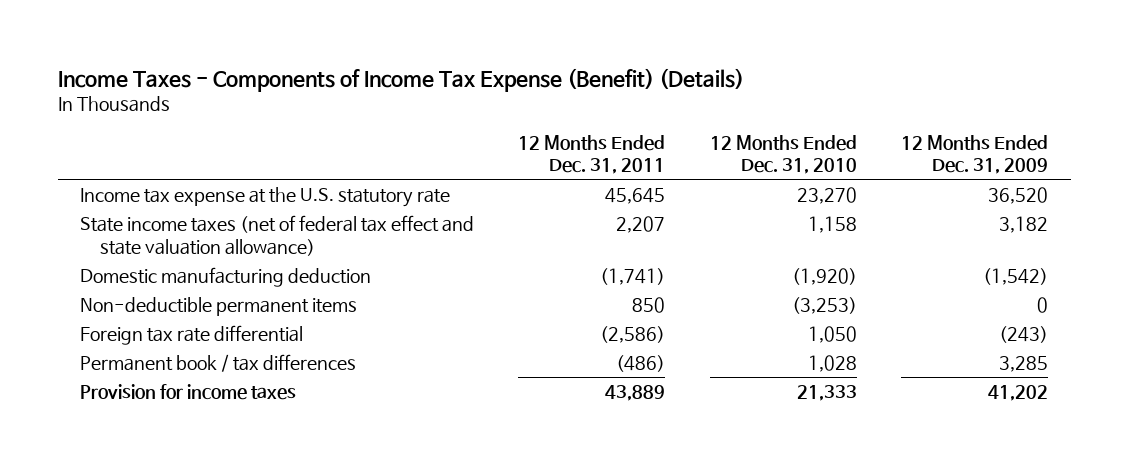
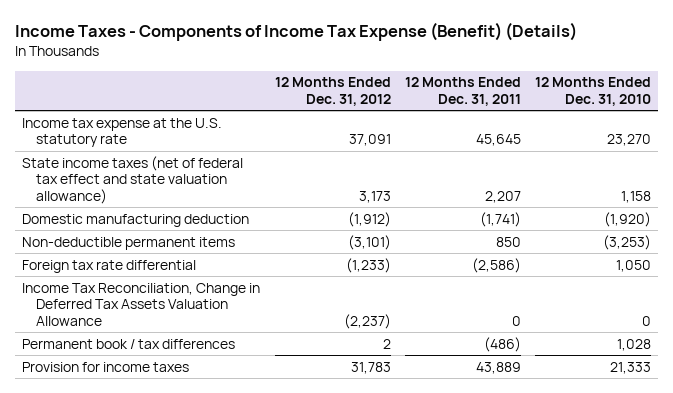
[901,134,1049,175] 12 Months Ended Dec. 31, 2009 -> none
none -> [274,77,391,107] 12 Months Ended Dec. 31, 2012
none -> [22,282,261,327] Income Tax Reconciliation, Change in Deferred Tax Assets Valuation Allowance

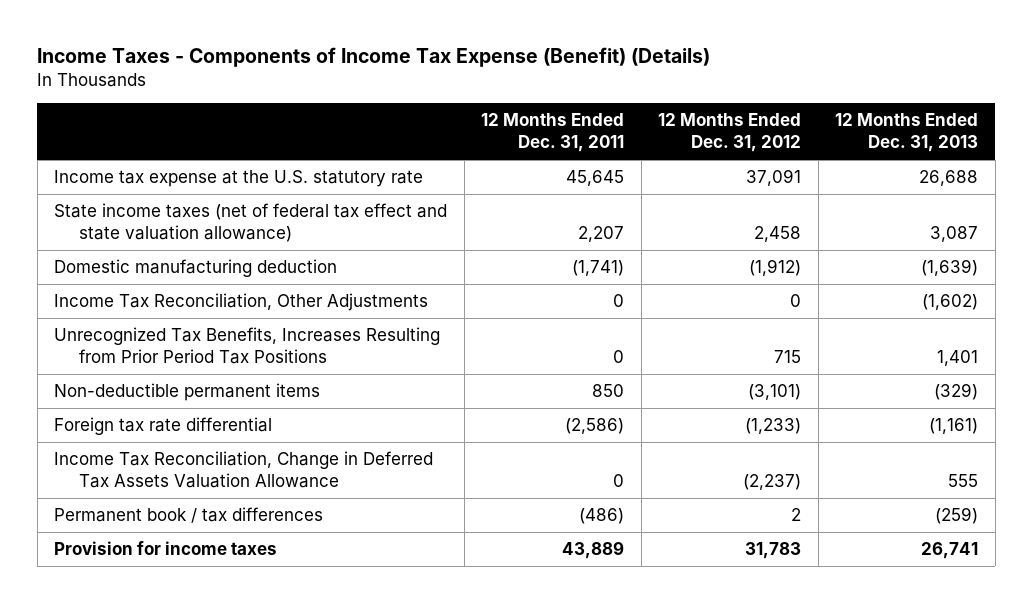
[535,77,652,107] 12 Months Ended Dec. 31, 2010 -> none
none -> [835,113,979,153] 12 Months Ended Dec. 31, 2013
[358,191,391,204] 3,173 -> [754,226,802,243] 2,458
none -> [54,293,429,312] Income Tax Reconciliation, Other Adjustments
none -> [54,327,441,365] Unrecognized Tax Benefits, Increases Resulting from Prior Period Tax Positions

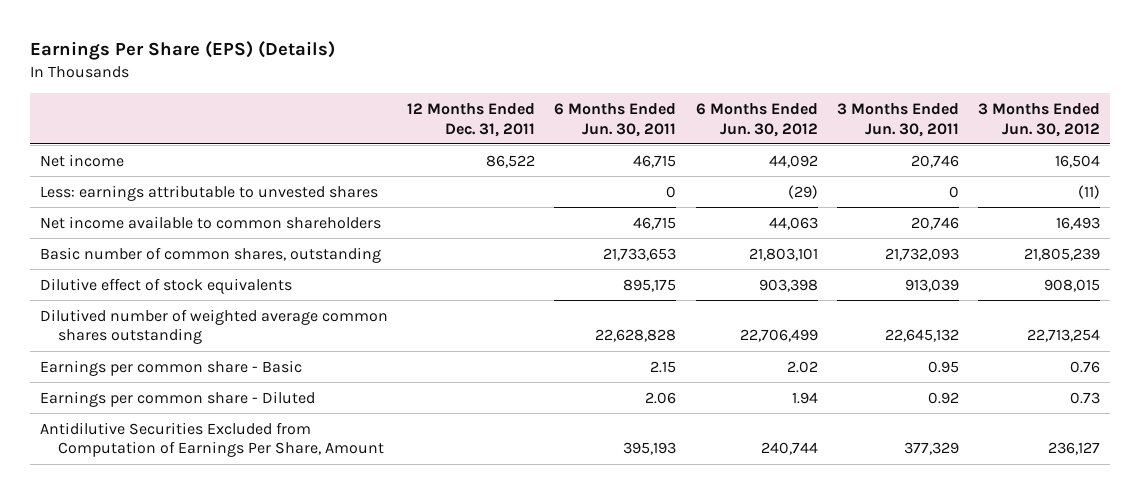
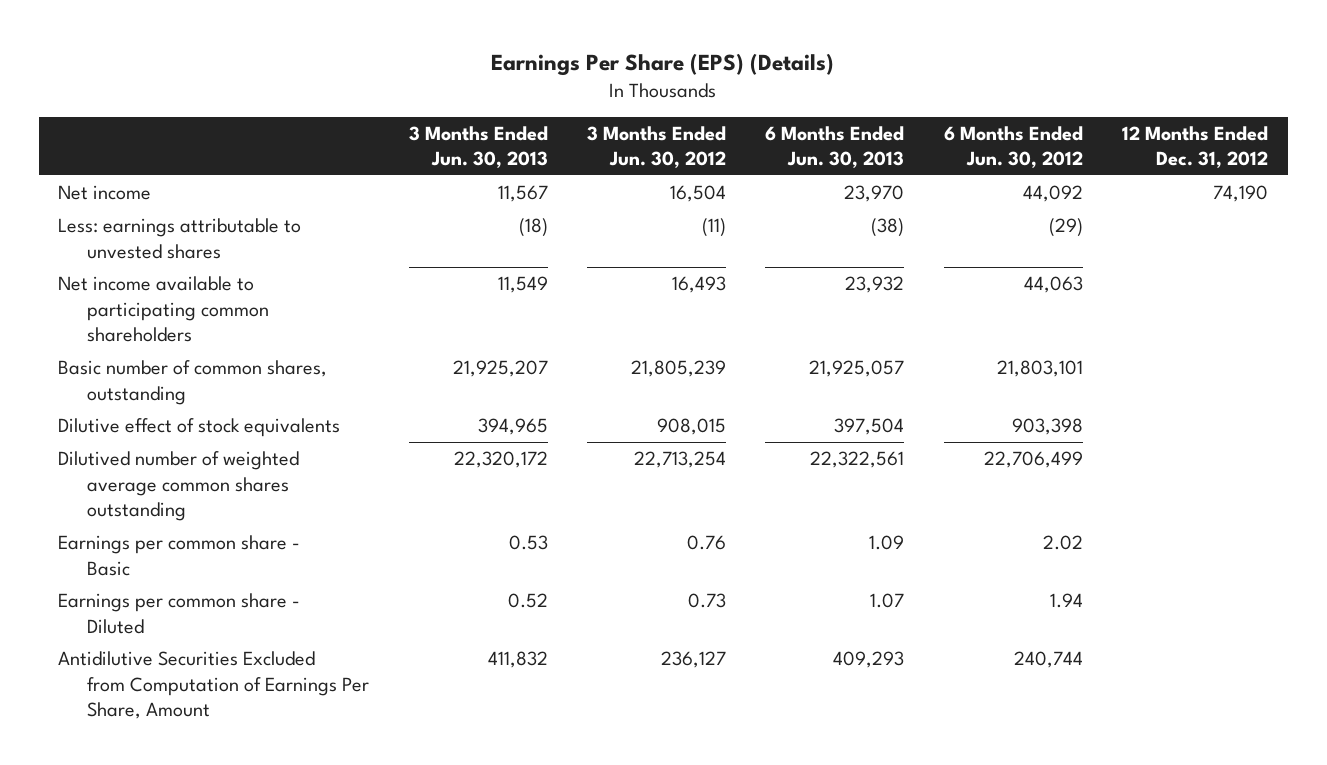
[407,102,536,137] 12 Months Ended Dec. 31, 2011 -> none
[554,102,677,137] 6 Months Ended Jun. 30, 2011 -> none
[836,102,959,137] 3 Months Ended Jun. 30, 2011 -> none
none -> [408,125,548,169] 3 Months Ended Jun. 30, 2013
none -> [765,125,905,169] 6 Months Ended Jun. 30, 2013
none -> [1122,125,1269,169] 12 Months Ended Dec. 31, 2012
[39,215,381,229] Net income available to common shareholders -> [58,275,270,343] Net income available to participating common shareholders

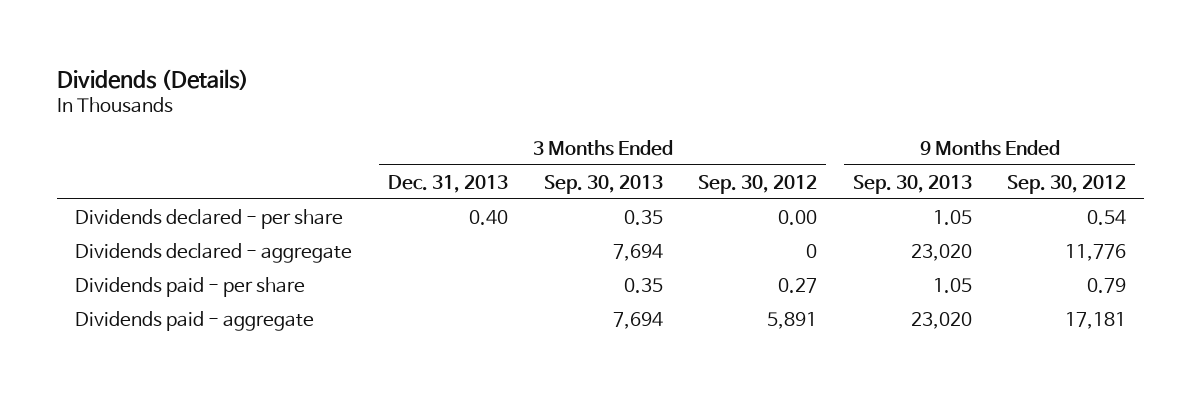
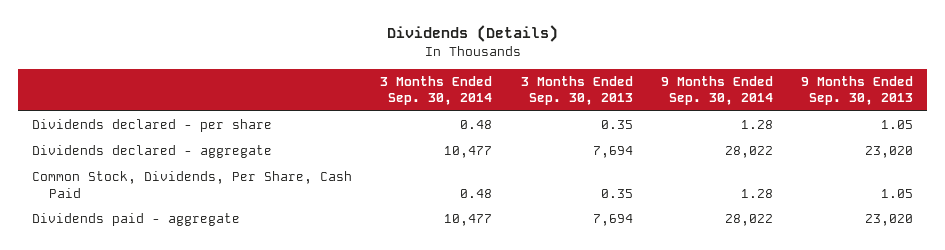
[387,174,508,193] Dec. 31, 2013 -> none
[698,174,818,194] Sep. 30, 2012 -> none
[1007,174,1127,194] Sep. 30, 2012 -> none
none -> [380,76,493,106] 3 Months Ended Sep. 30, 2014
none -> [660,76,773,106] 9 Months Ended Sep. 30, 2014
[75,276,306,297] Dividends paid - per share -> [32,171,353,198] Common Stock, Dividends, Per Share, Cash Paid

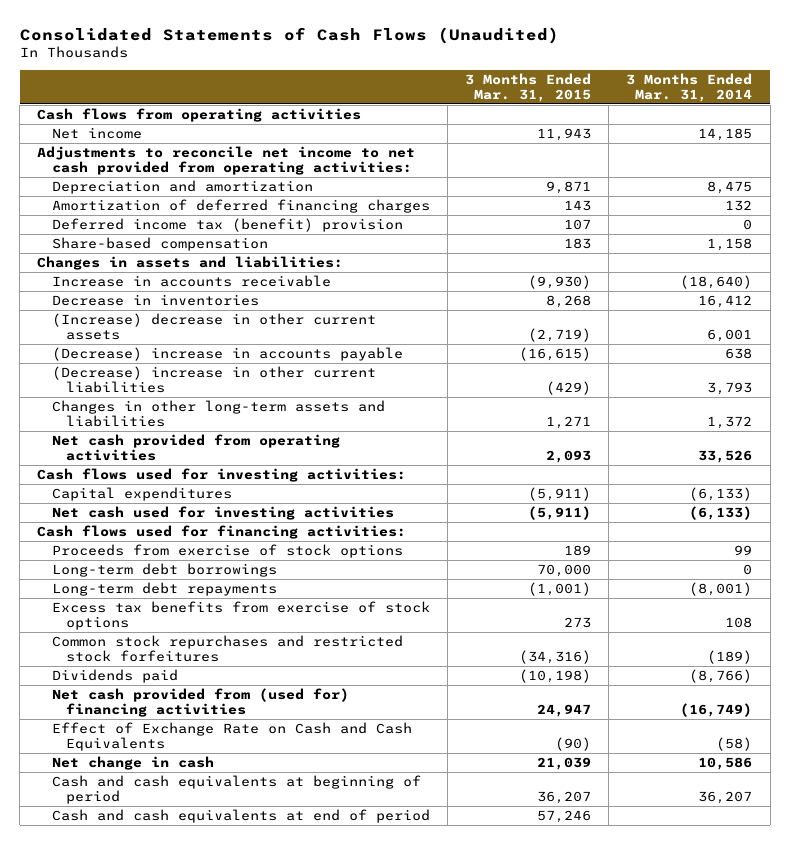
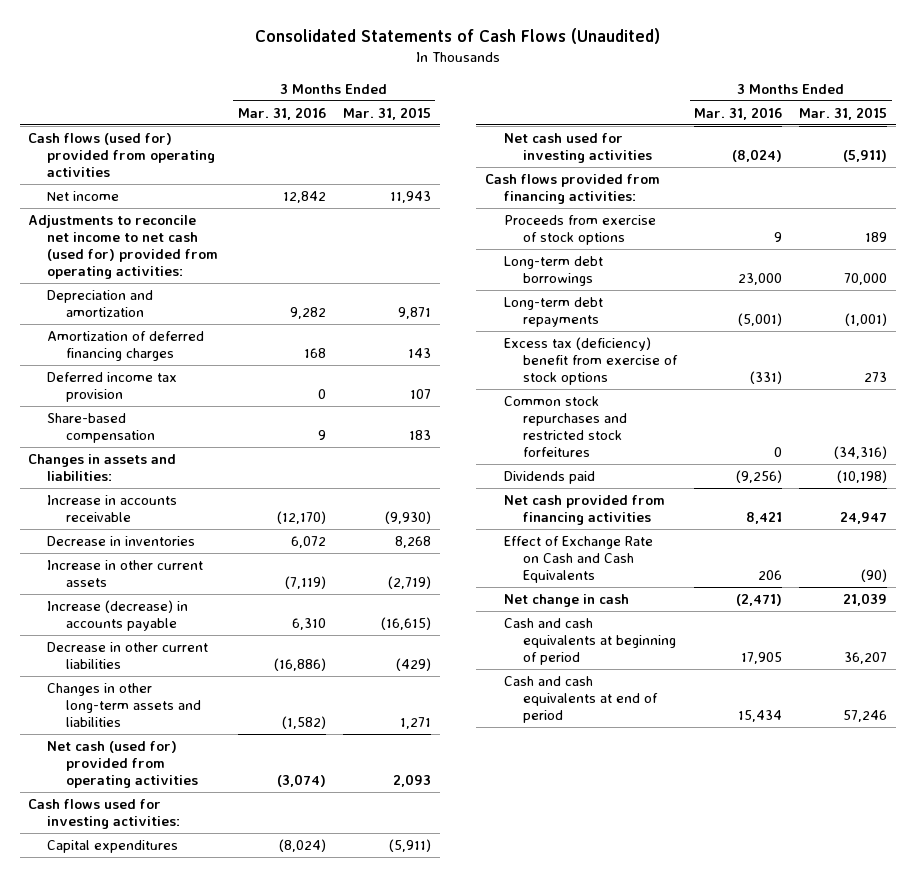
[626,72,753,102] 3 Months Ended Mar. 31, 2014 -> none
none -> [237,106,326,120] Mar. 31, 2016
[37,108,362,123] Cash flows from operating activities -> [28,133,216,177] Cash flows (used for) provided from operating activities
[37,146,416,175] Adjustments to reconcile net income to net cash provided from operating activities: -> [28,215,219,279] Adjustments to reconcile net income to net cash (used for) provided from operating activities:
[51,218,403,233] Deferred income tax (benefit) provision -> [47,372,178,402] Deferred income tax provision
[51,313,376,340] (Increase) decrease in other current assets -> [47,560,204,587] Increase in other current assets
[51,347,403,362] (Decrease) increase in accounts payable -> [47,600,189,631] Increase (decrease) in accounts payable
[51,366,376,393] (Decrease) increase in other current liabilities -> [47,642,209,669] Decrease in other current liabilities
[51,434,340,461] Net cash provided from operating activities -> [47,741,199,788] Net cash (used for) provided from operating activities
[37,525,407,540] Cash flows used for financing activities: -> [484,174,660,204] Cash flows provided from financing activities:
[51,601,430,630] Excess tax benefits from exercise of stock options -> [503,337,678,385] Excess tax (deficiency) benefit from exercise of stock options
[51,688,349,717] Net cash provided from (used for) financing activities -> [503,495,665,525] Net cash provided from financing activities

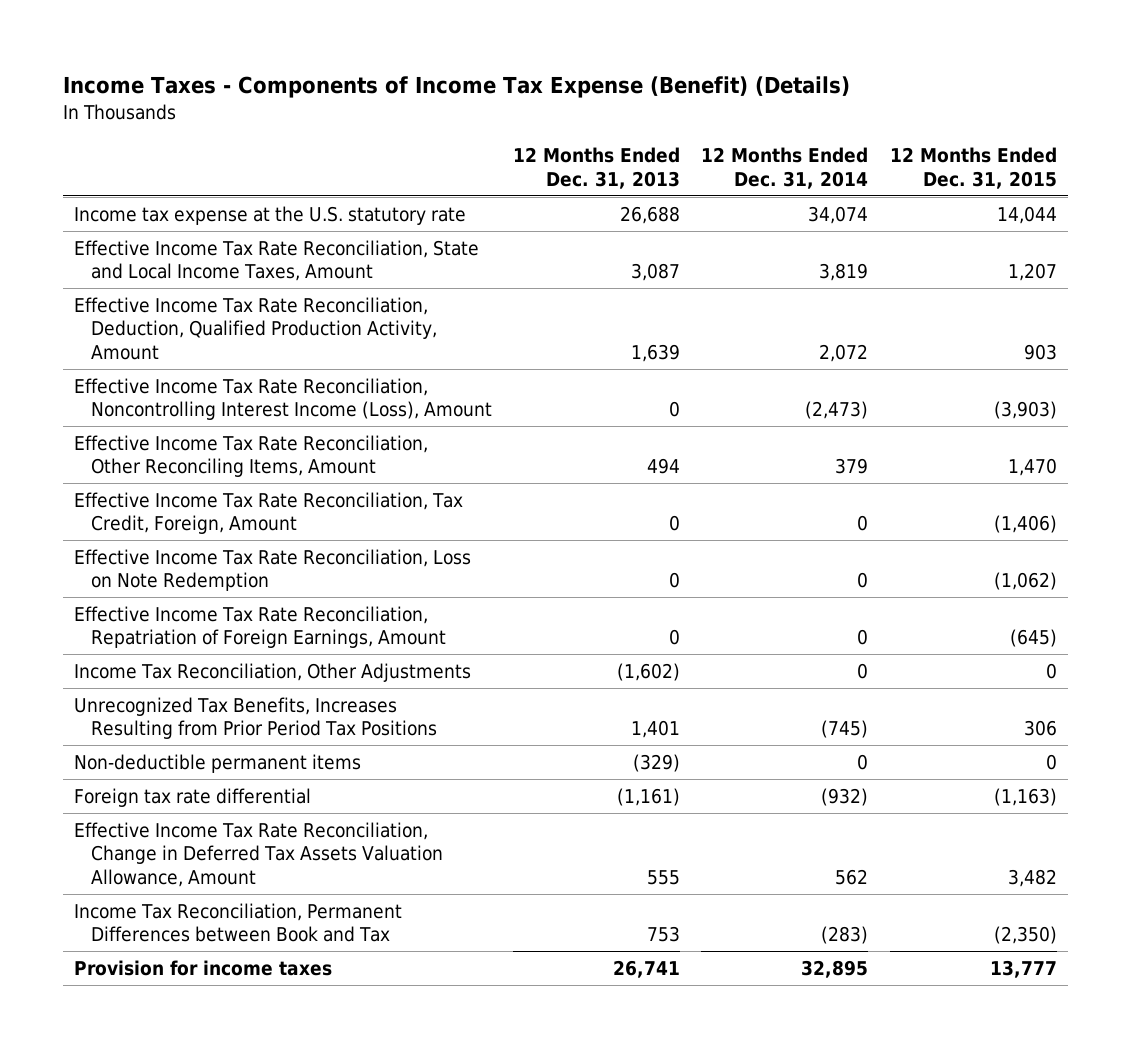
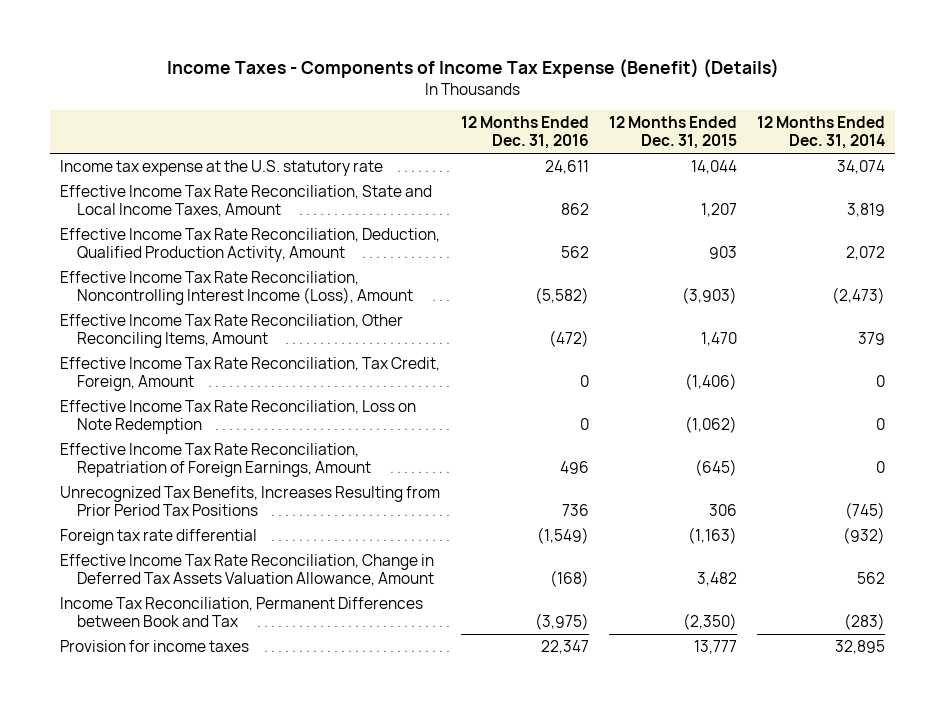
[513,147,681,189] 12 Months Ended Dec. 31, 2013 -> none
none -> [460,116,589,150] 12 Months Ended Dec. 31, 2016
[74,663,472,683] Income Tax Reconciliation, Other Adjustments -> none
[74,754,362,774] Non-deductible permanent items -> none

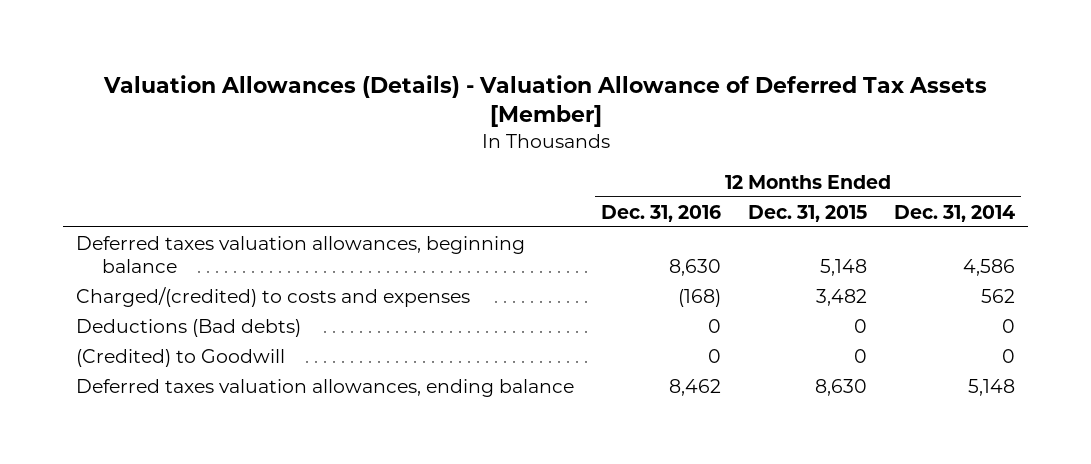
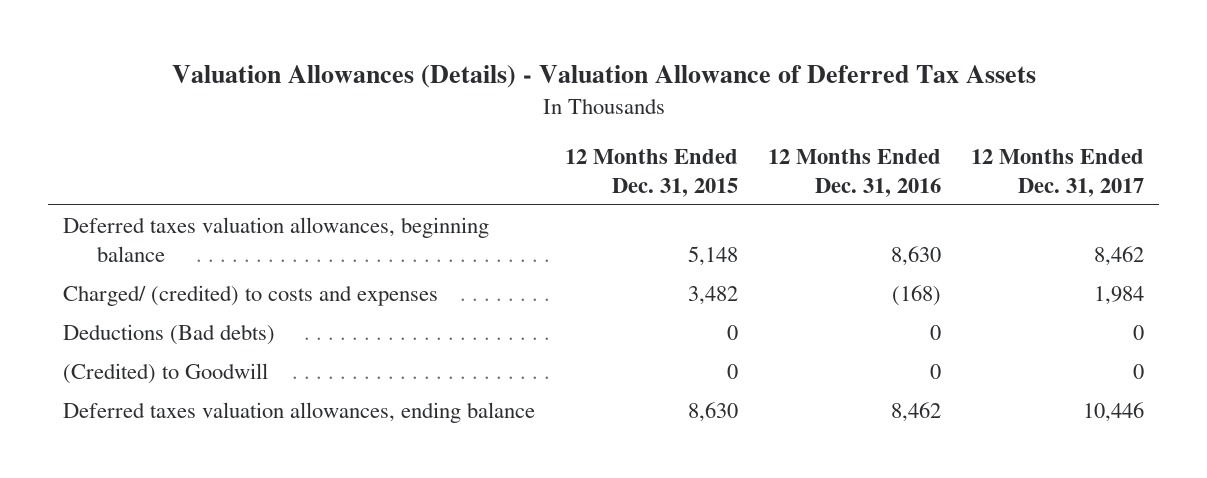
[102,74,987,128] Valuation Allowances (Details) - Valuation Allowance of Deferred Tax Assets [Member] -> [171,65,1036,89] Valuation Allowances (Details) - Valuation Allowance of Deferred Tax Assets
[893,204,1015,222] Dec. 31, 2014 -> none
none -> [970,148,1144,197] 12 Months Ended Dec. 31, 2017
[76,286,471,307] Charged/(credited) to costs and expenses -> [63,285,439,307] Charged/ (credited) to costs and expenses

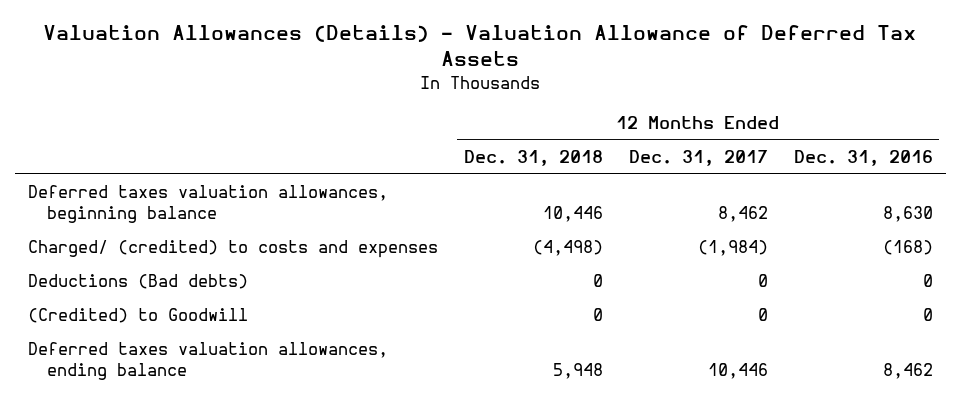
[565,148,739,197] 12 Months Ended Dec. 31, 2015 -> none
none -> [463,150,603,167] Dec. 31, 2018
[1093,286,1144,306] 1,984 -> [697,240,768,257] (1,984)

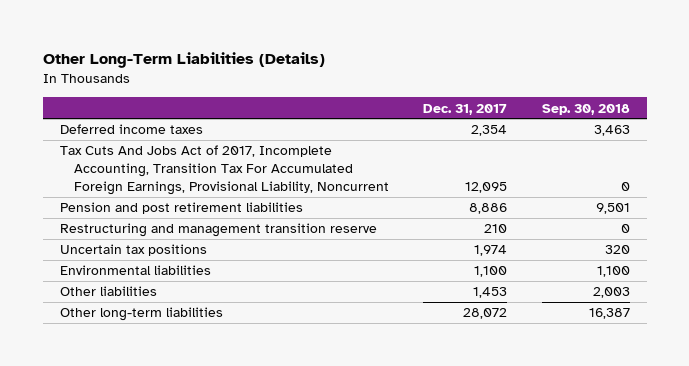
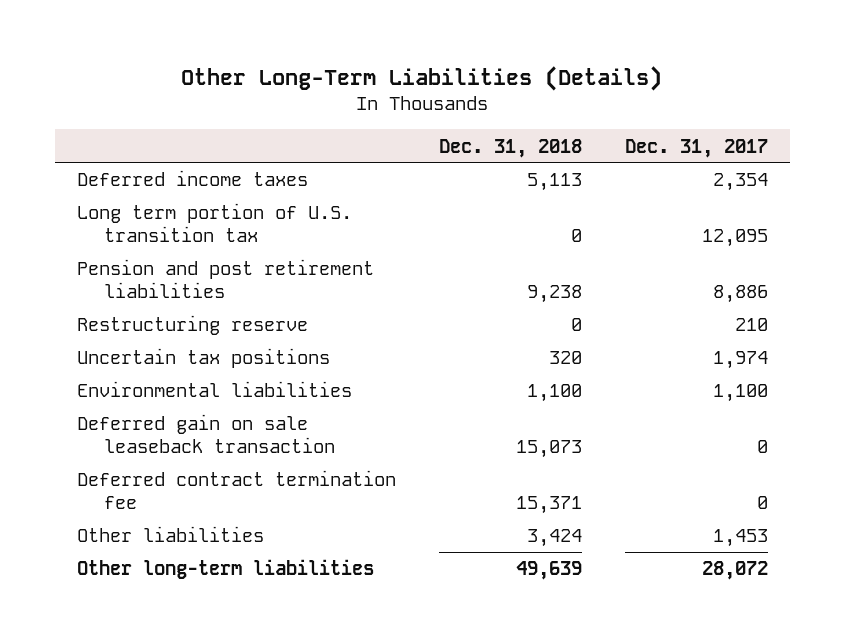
[541,103,630,115] Sep. 30, 2018 -> none
none -> [438,138,582,158] Dec. 31, 2018
[59,145,390,195] Tax Cuts And Jobs Act of 2017, Incomplete Accounting, Transition Tax For Accumulated Foreign Earnings, Provisional Liability, Noncurrent -> [76,203,352,242] Long term portion of U.S. transition tax
[59,223,377,238] Restructuring and management transition reserve -> [76,315,308,336] Restructuring reserve
none -> [76,414,335,453] Deferred gain on sale leaseback transaction
none -> [76,470,396,509] Deferred contract termination fee

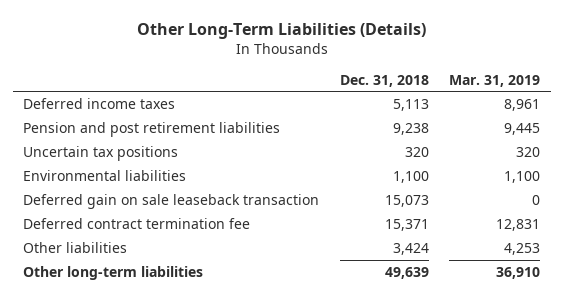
[625,138,769,158] Dec. 31, 2017 -> none
none -> [449,74,541,87] Mar. 31, 2019
[76,203,352,242] Long term portion of U.S. transition tax -> none
[76,315,308,336] Restructuring reserve -> none

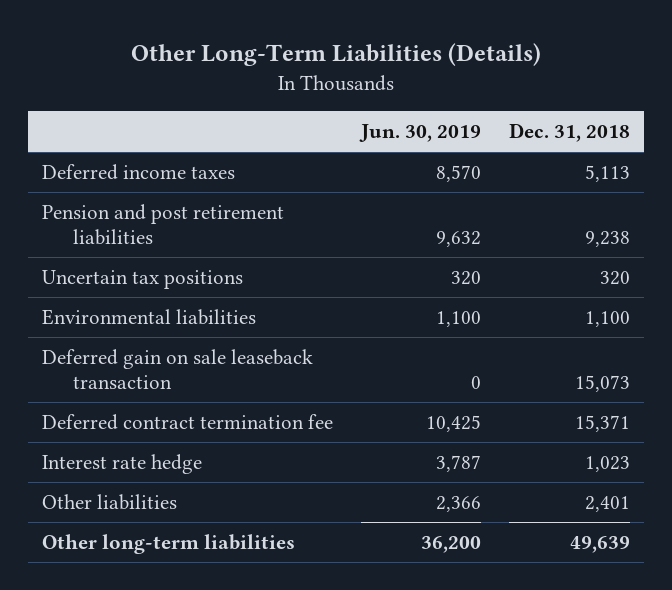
[449,74,541,87] Mar. 31, 2019 -> none
none -> [359,124,482,143] Jun. 30, 2019
none -> [42,453,203,474] Interest rate hedge
[392,242,429,255] 3,424 -> [585,495,631,512] 2,401

